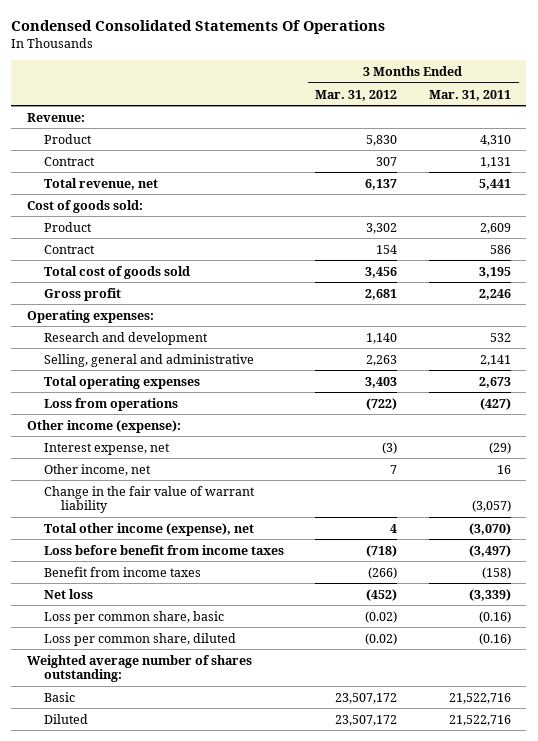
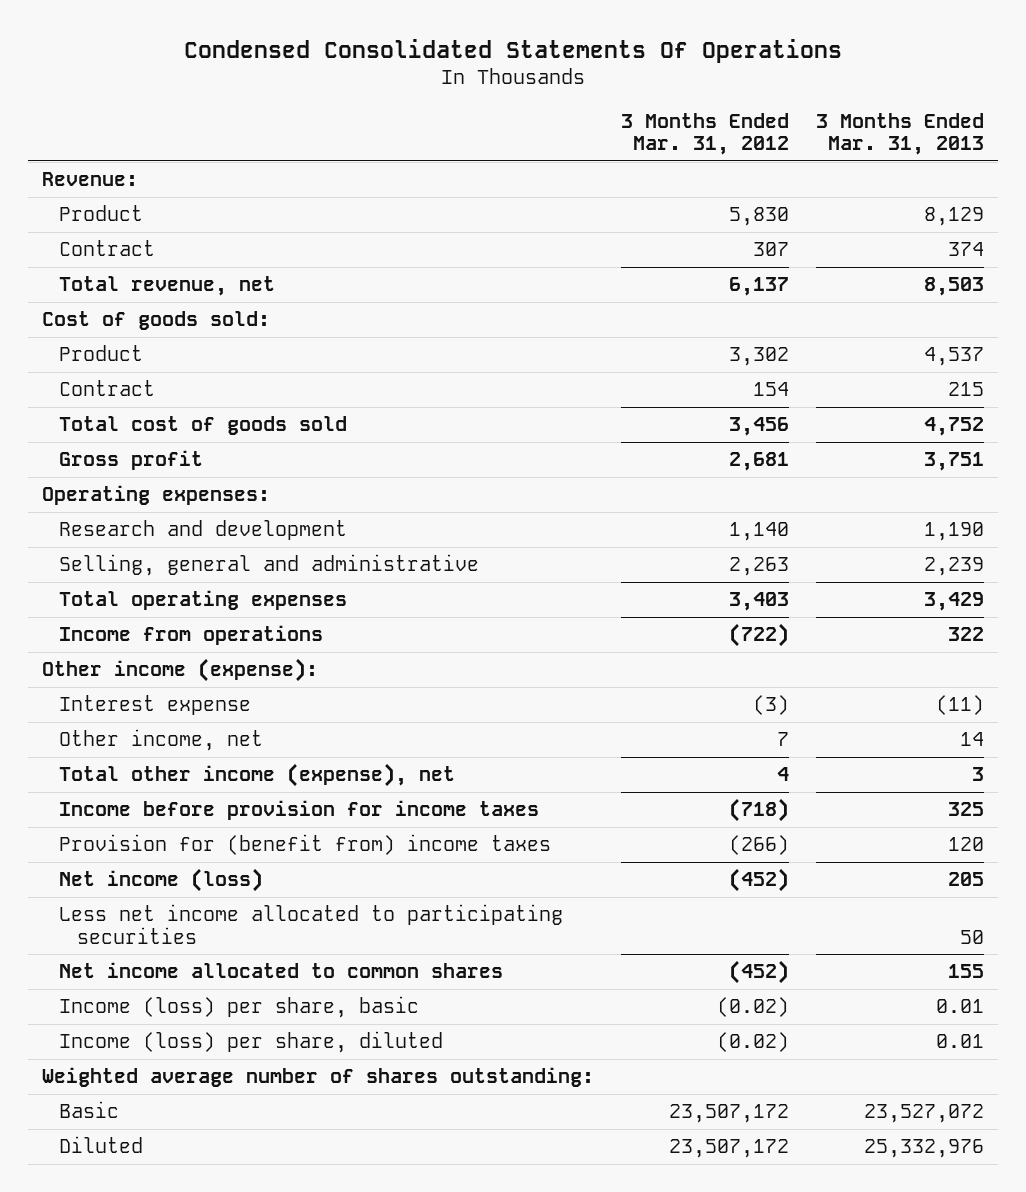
[428,89,511,101] Mar. 31, 2011 -> none
none -> [816,112,985,156] 3 Months Ended Mar. 31, 2013
[44,397,179,411] Loss from operations -> [59,625,324,646] Income from operations
[44,442,171,455] Interest expense, net -> [59,695,252,716] Interest expense
[44,485,256,514] Change in the fair value of warrant liability -> none
[44,544,285,555] Loss before benefit from income taxes -> [59,800,540,821] Income before provision for income taxes
[44,566,202,577] Benefit from income taxes -> [59,834,552,856] Provision for (benefit from) income taxes
[44,588,94,599] Net loss -> [59,868,264,893] Net income (loss)
none -> [59,904,564,944] Less net income allocated to participating securities
none -> [59,962,504,979] Net income allocated to common shares
[44,610,225,624] Loss per common share, basic -> [59,996,420,1019] Income (loss) per share, basic
[44,632,237,646] Loss per common share, diluted -> [59,1031,444,1054] Income (loss) per share, diluted

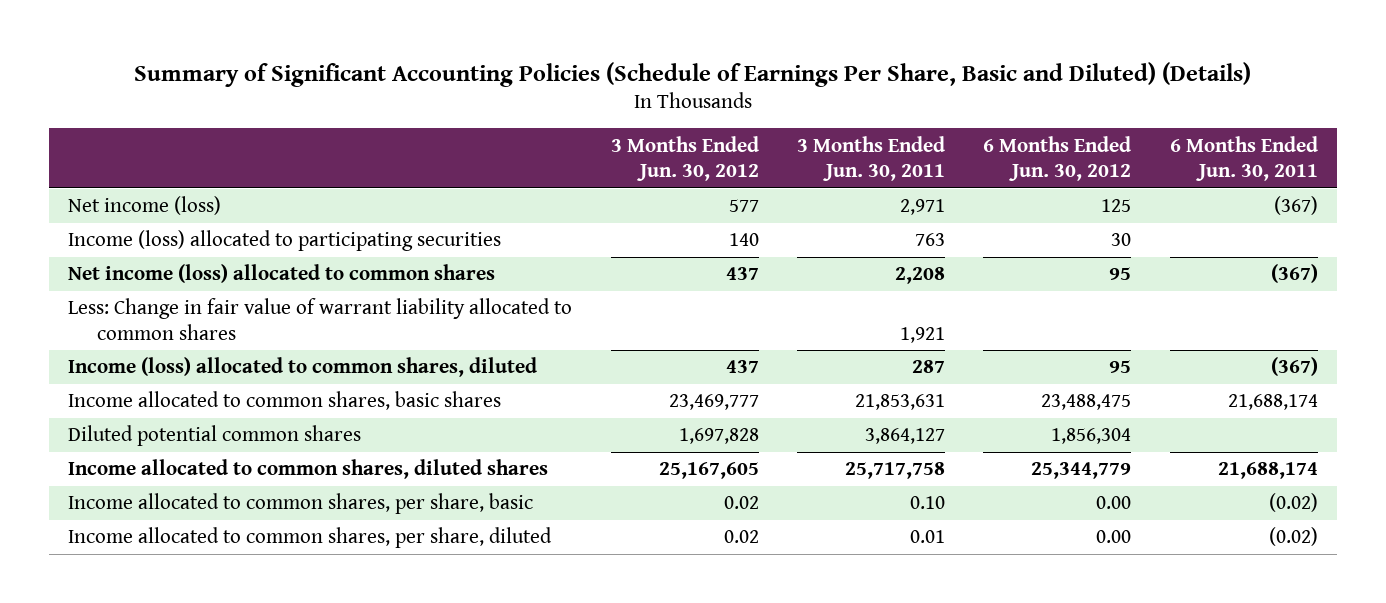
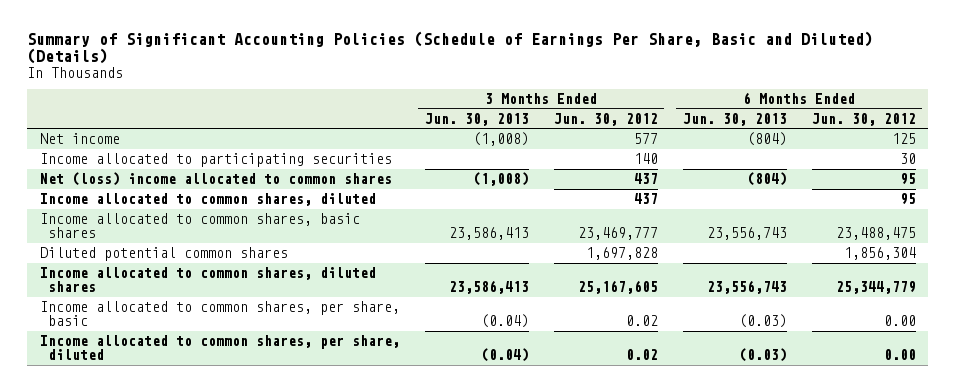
[796,135,945,182] 3 Months Ended Jun. 30, 2011 -> none
[1169,135,1318,182] 6 Months Ended Jun. 30, 2011 -> none
none -> [424,112,529,126] Jun. 30, 2013
none -> [682,112,787,126] Jun. 30, 2013
[68,298,573,340] Less: Change in fair value of warrant liability allocated to common shares -> none
[68,196,222,216] Net income (loss) -> [39,133,120,145] Net income
[68,230,502,252] Income (loss) allocated to participating securities -> [39,153,392,168] Income allocated to participating securities
[68,264,496,284] Net income (loss) allocated to common shares -> [39,172,392,187] Net (loss) income allocated to common shares
[68,357,538,378] Income (loss) allocated to common shares, diluted -> [39,193,376,207] Income allocated to common shares, diluted

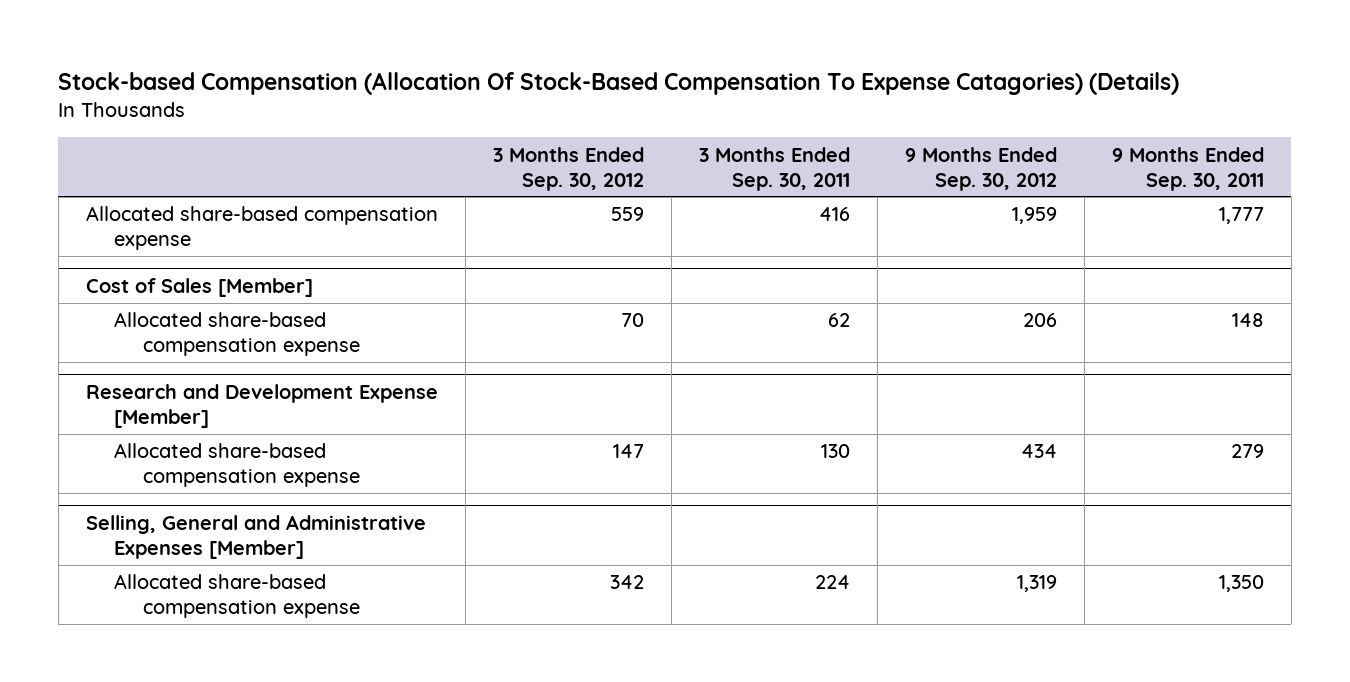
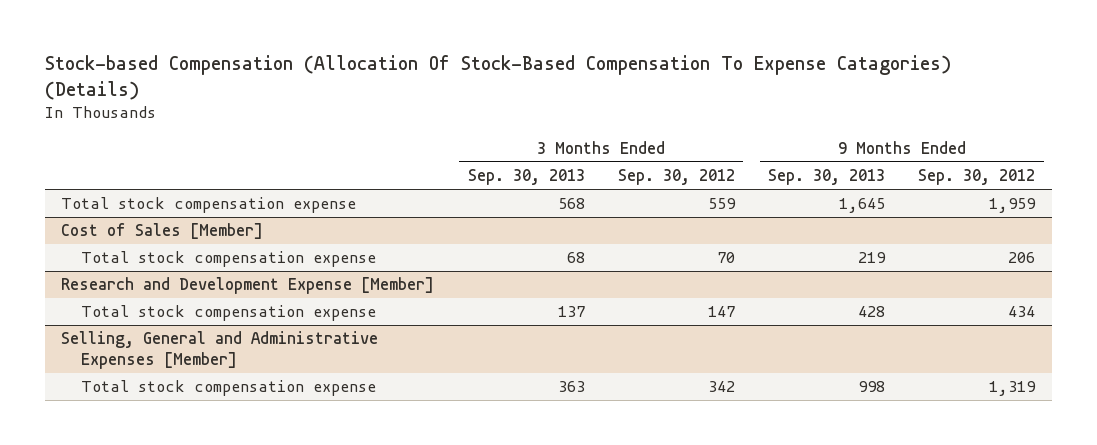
[698,146,850,191] 3 Months Ended Sep. 30, 2011 -> none
[1111,146,1264,191] 9 Months Ended Sep. 30, 2011 -> none
none -> [467,169,585,186] Sep. 30, 2013
none -> [768,169,886,186] Sep. 30, 2013
[85,206,438,251] Allocated share-based compensation expense -> [61,197,357,214] Total stock compensation expense
[114,312,360,357] Allocated share-based compensation expense -> [81,251,377,268] Total stock compensation expense
[114,443,360,488] Allocated share-based compensation expense -> [81,305,377,322] Total stock compensation expense
[114,574,360,619] Allocated share-based compensation expense -> [81,380,377,397] Total stock compensation expense

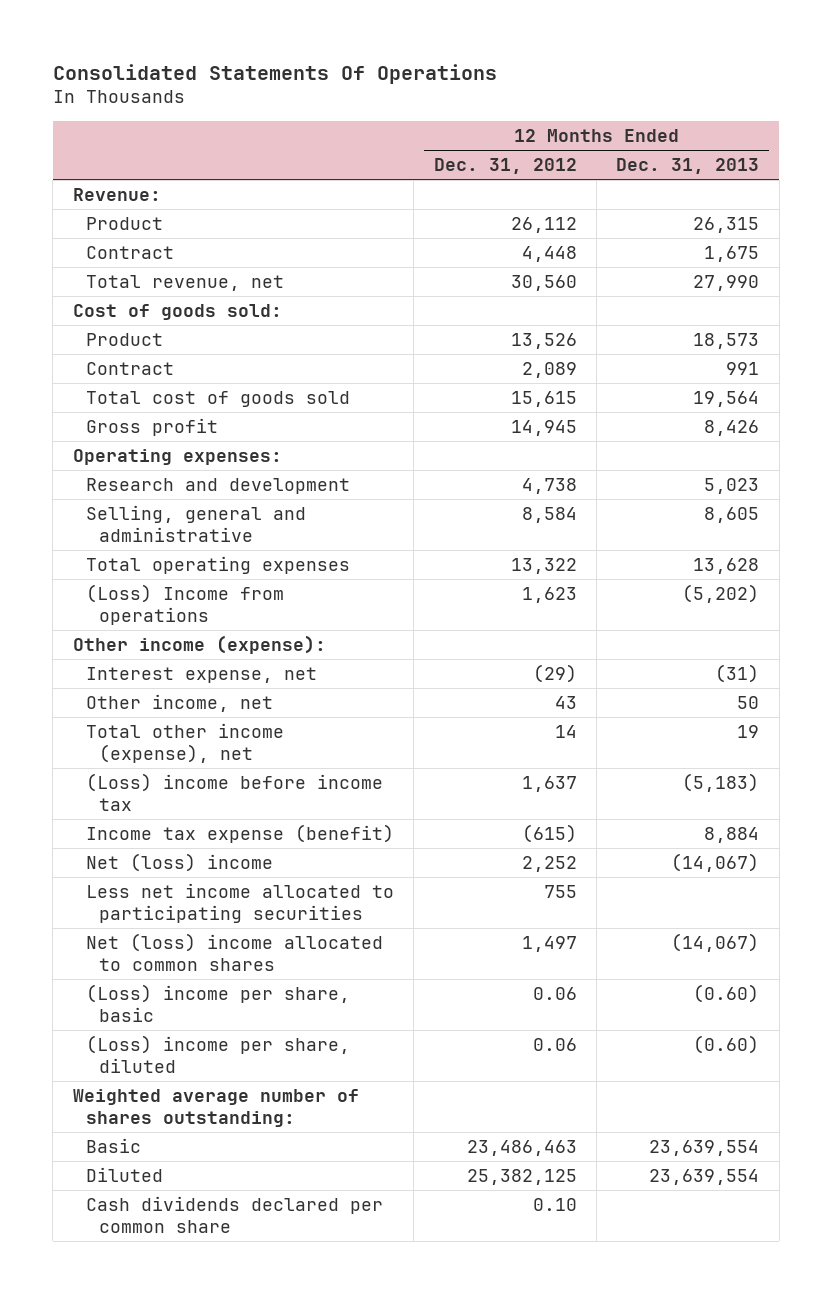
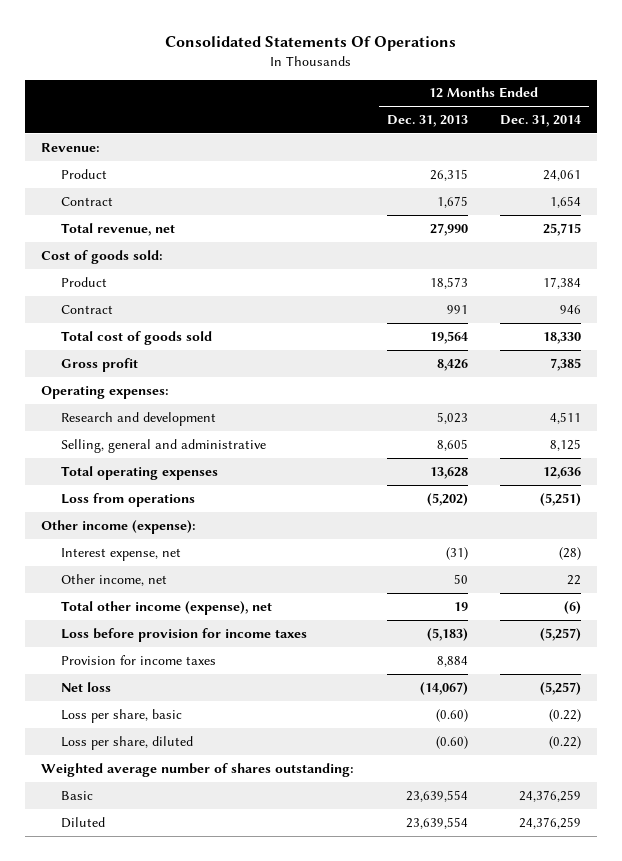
[433,158,577,175] Dec. 31, 2012 -> none
none -> [499,114,581,127] Dec. 31, 2014
[86,584,285,625] (Loss) Income from operations -> [61,492,196,507] Loss from operations
[86,883,395,923] Less net income allocated to participating securities -> none
[86,933,384,971] Net (loss) income allocated to common shares -> none
[86,773,384,811] (Loss) income before income tax -> [61,627,308,642] Loss before provision for income taxes
[86,824,395,844] Income tax expense (benefit) -> [61,654,217,665] Provision for income taxes
[86,853,274,873] Net (loss) income -> [61,681,112,692] Net loss
[86,984,351,1022] (Loss) income per share, basic -> [61,708,183,723] Loss per share, basic
[86,1035,351,1073] (Loss) income per share, diluted -> [61,735,194,750] Loss per share, diluted
[86,1196,384,1233] Cash dividends declared per common share -> none

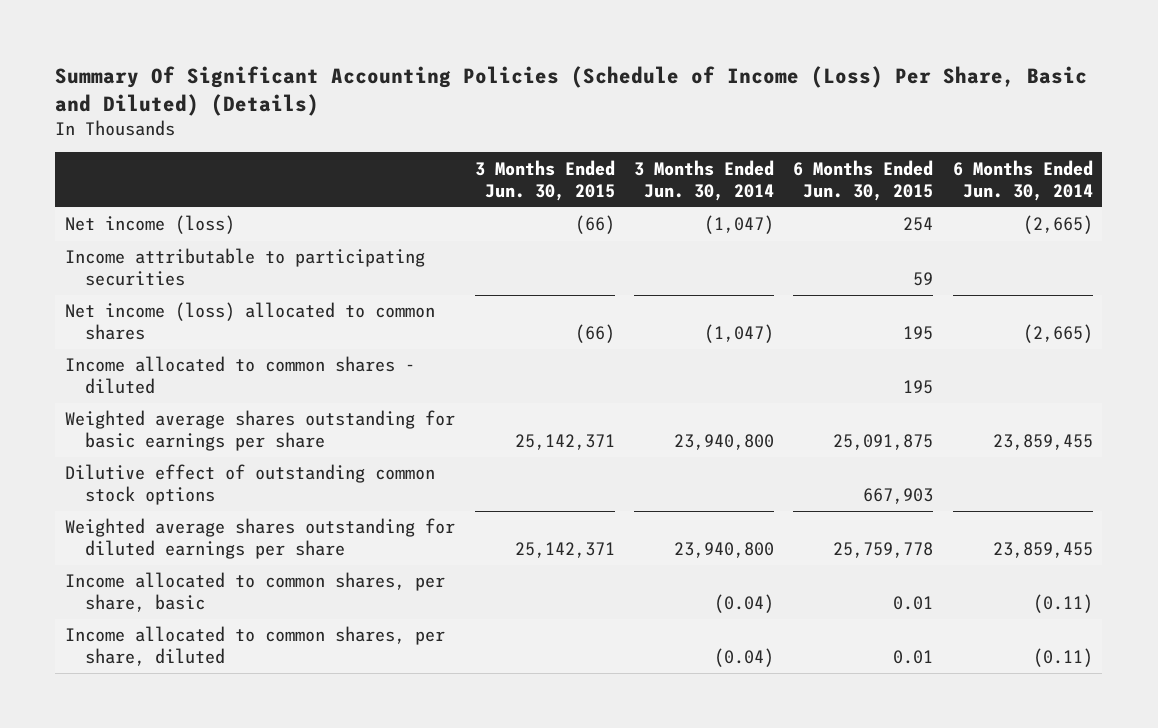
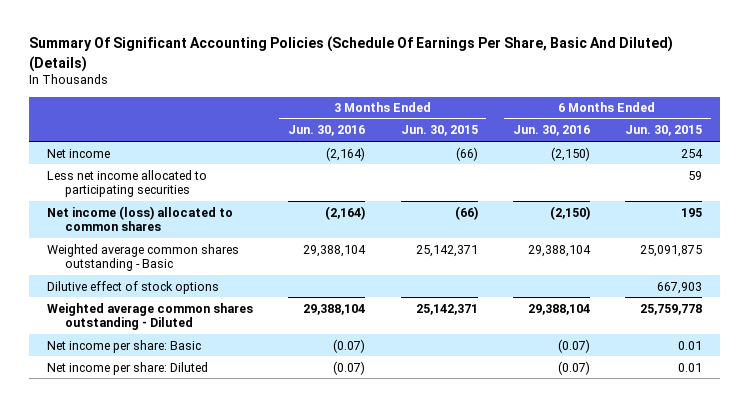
[55,66,1088,116] Summary Of Significant Accounting Policies (Schedule of Income (Loss) Per Share, Basic and Diluted) (Details) -> [29,36,674,72] Summary Of Significant Accounting Policies (Schedule Of Earnings Per Share, Basic And Diluted) (Details)
[633,159,774,201] 3 Months Ended Jun. 30, 2014 -> none
[952,159,1093,201] 6 Months Ended Jun. 30, 2014 -> none
none -> [288,125,366,137] Jun. 30, 2016
none -> [512,125,590,137] Jun. 30, 2016
[65,215,236,235] Net income (loss) -> [46,148,110,158] Net income
[65,248,426,287] Income attributable to participating securities -> [46,169,207,198] Less net income allocated to participating securities
[65,356,416,395] Income allocated to common shares - diluted -> none
[65,410,456,452] Weighted average shares outstanding for basic earnings per share -> [46,243,239,272] Weighted average common shares outstanding - Basic
[65,464,436,506] Dilutive effect of outstanding common stock options -> [46,280,219,294] Dilutive effect of stock options
[65,518,456,560] Weighted average shares outstanding for diluted earnings per share -> [46,302,253,331] Weighted average common shares outstanding - Diluted
[65,572,446,613] Income allocated to common shares, per share, basic -> [46,339,201,353] Net income per share: Basic
[65,626,446,667] Income allocated to common shares, per share, diluted -> [46,361,208,375] Net income per share: Diluted

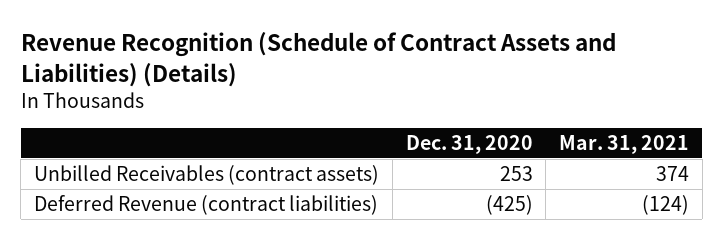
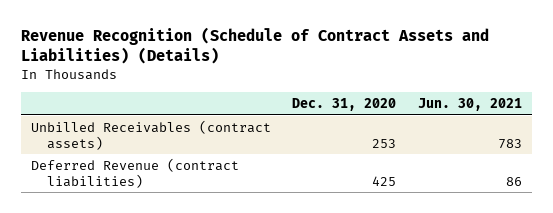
[559,134,690,154] Mar. 31, 2021 -> none
none -> [417,98,522,112] Jun. 30, 2021
[485,195,533,216] (425) -> [372,175,397,186] 425

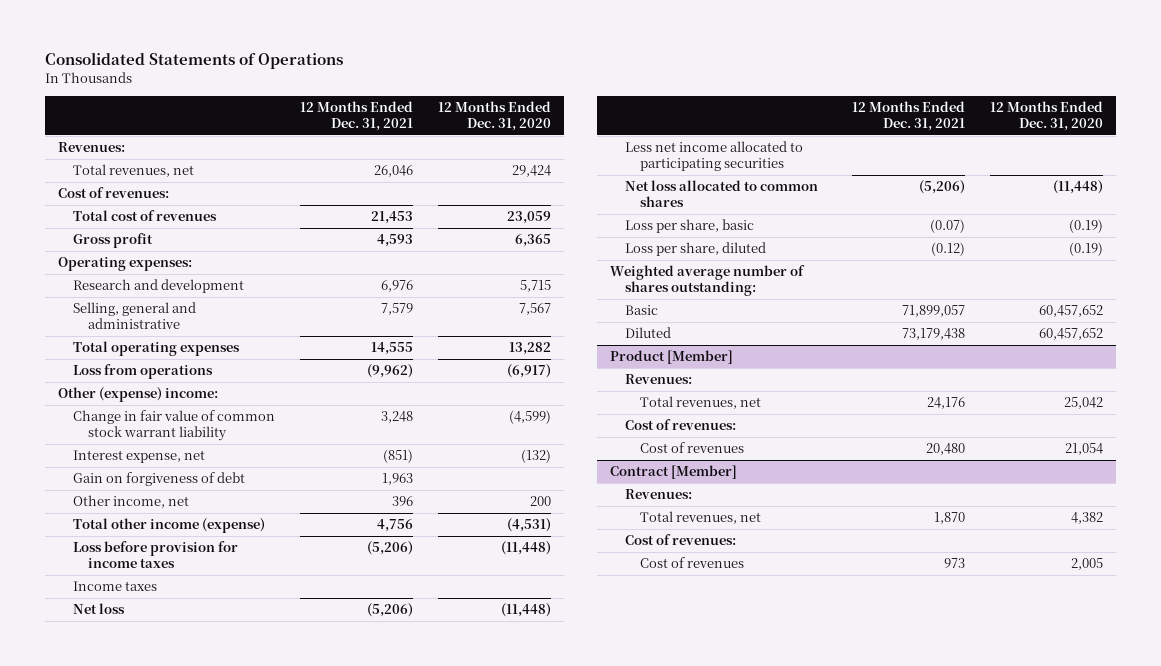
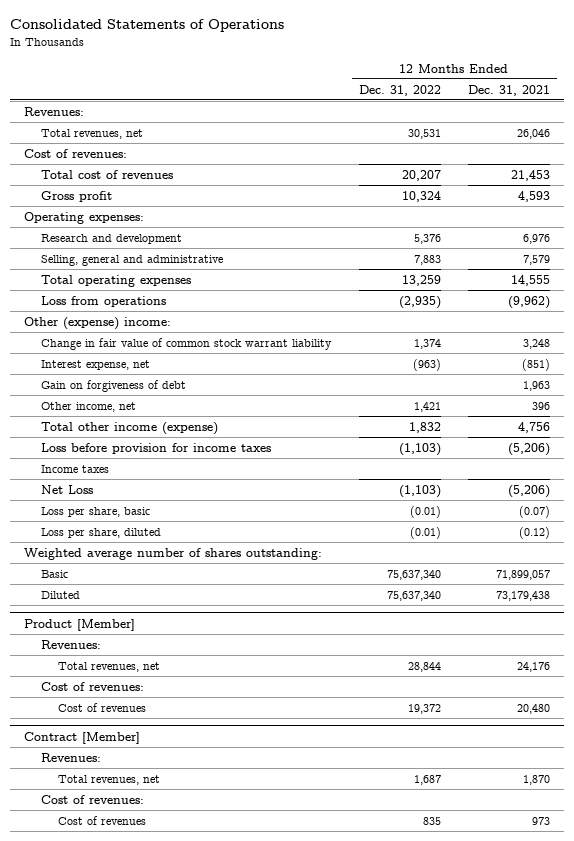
[438,101,552,132] 12 Months Ended Dec. 31, 2020 -> none
none -> [358,84,441,96] Dec. 31, 2022
[624,141,803,172] Less net income allocated to participating securities -> none
[624,180,818,208] Net loss allocated to common shares -> none
[72,603,125,615] Net loss -> [40,484,93,494] Net Loss

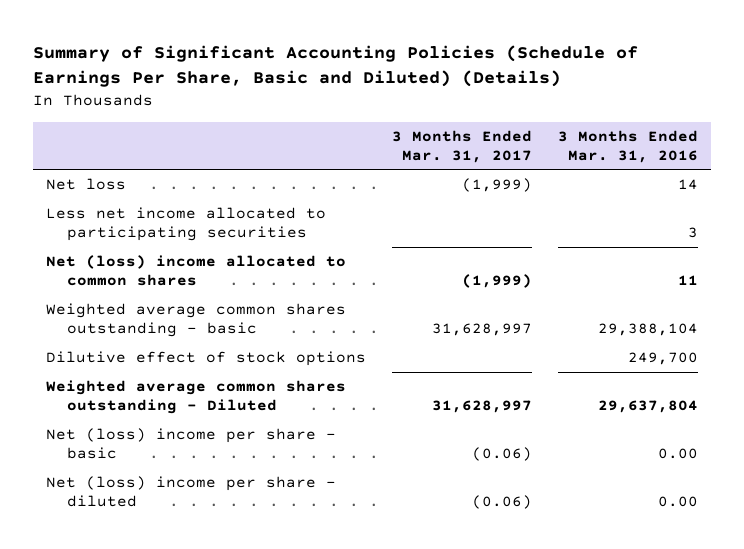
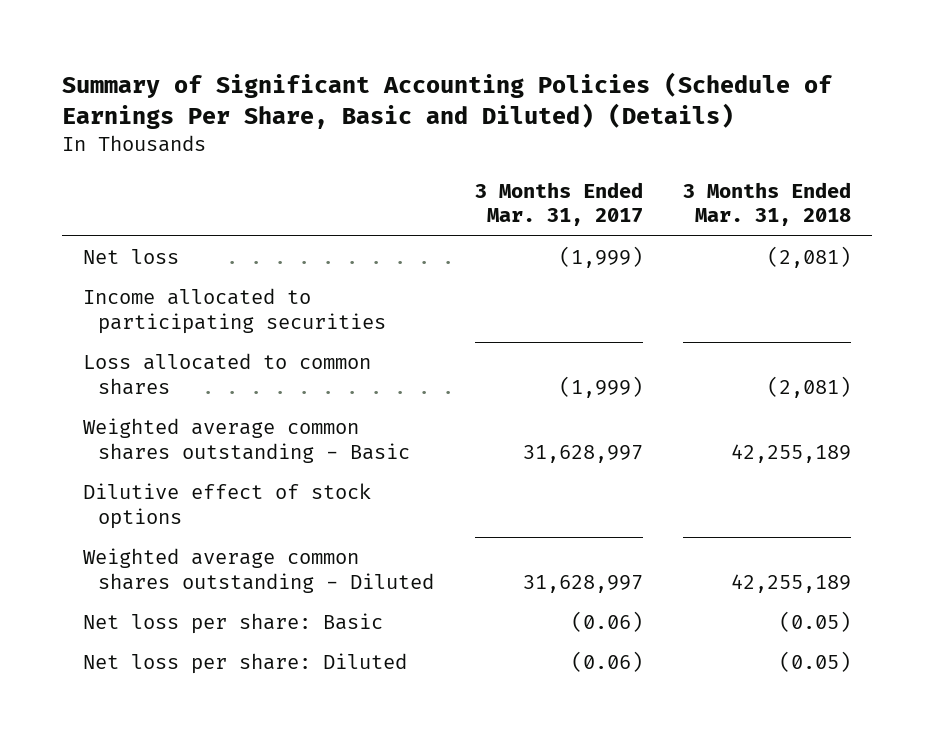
[557,129,698,163] 3 Months Ended Mar. 31, 2016 -> none
none -> [683,181,852,227] 3 Months Ended Mar. 31, 2018
[45,207,326,242] Less net income allocated to participating securities -> [82,288,386,334] Income allocated to participating securities
[45,255,346,287] Net (loss) income allocated to common shares -> [82,353,371,395] Loss allocated to common shares
[45,303,346,338] Weighted average common shares outstanding - basic -> [82,418,410,463] Weighted average common shares outstanding - Basic
[45,428,336,460] Net (loss) income per share - basic -> [82,613,383,635] Net loss per share: Basic
[45,476,336,508] Net (loss) income per share - diluted -> [82,653,407,675] Net loss per share: Diluted

